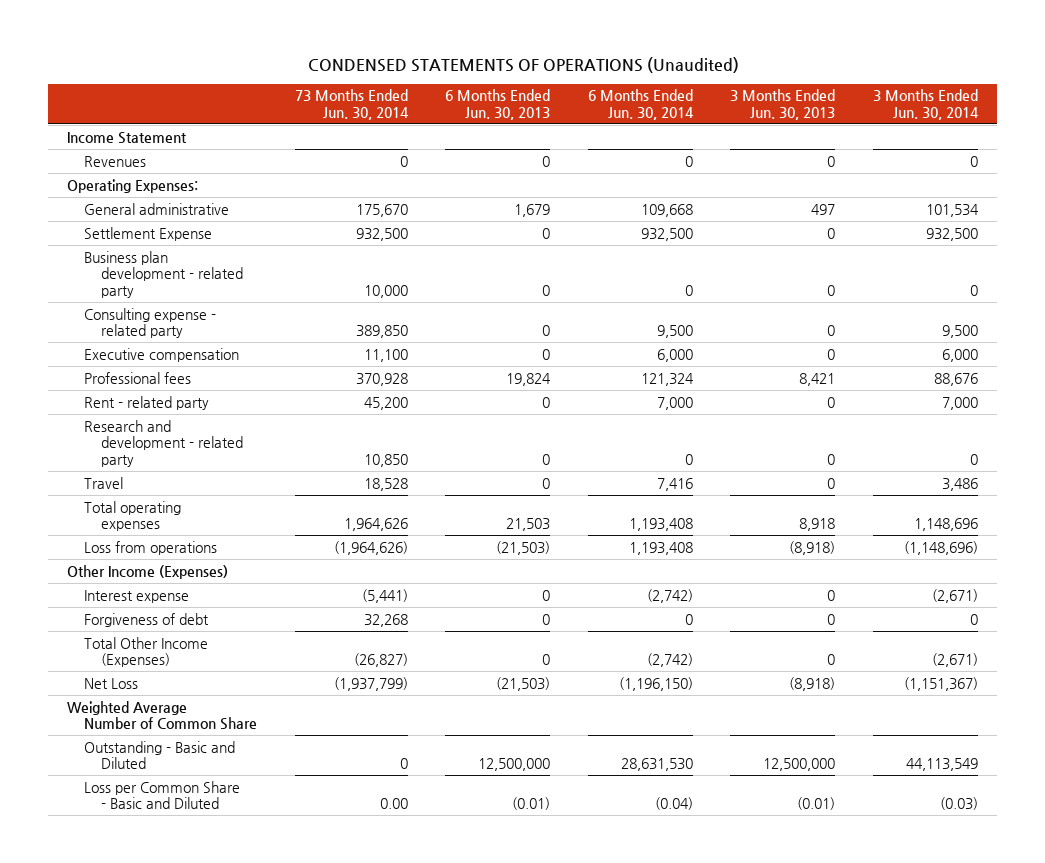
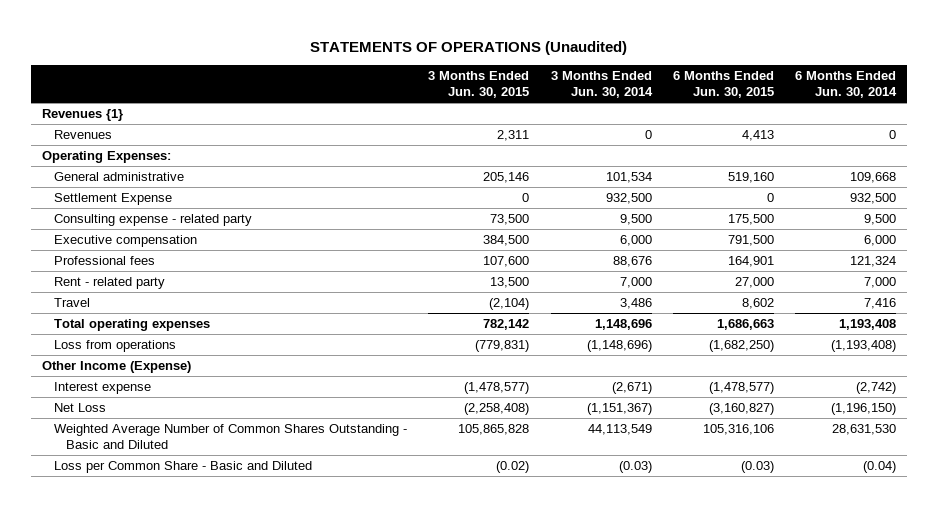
[307,56,739,73] CONDENSED STATEMENTS OF OPERATIONS (Unaudited) -> [309,40,627,55] STATEMENTS OF OPERATIONS (Unaudited)
[294,89,409,120] 73 Months Ended Jun. 30, 2014 -> none
[445,89,551,120] 6 Months Ended Jun. 30, 2013 -> none
[730,89,836,120] 3 Months Ended Jun. 30, 2013 -> none
none -> [428,70,530,99] 3 Months Ended Jun. 30, 2015
none -> [672,70,774,99] 6 Months Ended Jun. 30, 2015
[67,131,188,144] Income Statement -> none
none -> [41,108,123,121] Revenues {1}
[84,250,244,298] Business plan development - related party -> none
[84,419,244,467] Research and development - related party -> none
[628,541,693,555] 1,193,408 -> [831,339,897,352] (1,193,408)
[67,564,229,579] Other Income (Expenses) -> [41,360,191,373] Other Income (Expense)
[84,612,210,627] Forgiveness of debt -> none
[84,636,209,668] Total Other Income (Expenses) -> none
[67,700,258,731] Weighted Average Number of Common Share -> none
[84,740,236,770] Outstanding - Basic and Diluted -> [53,423,407,450] Weighted Average Number of Common Shares Outstanding - Basic and Diluted

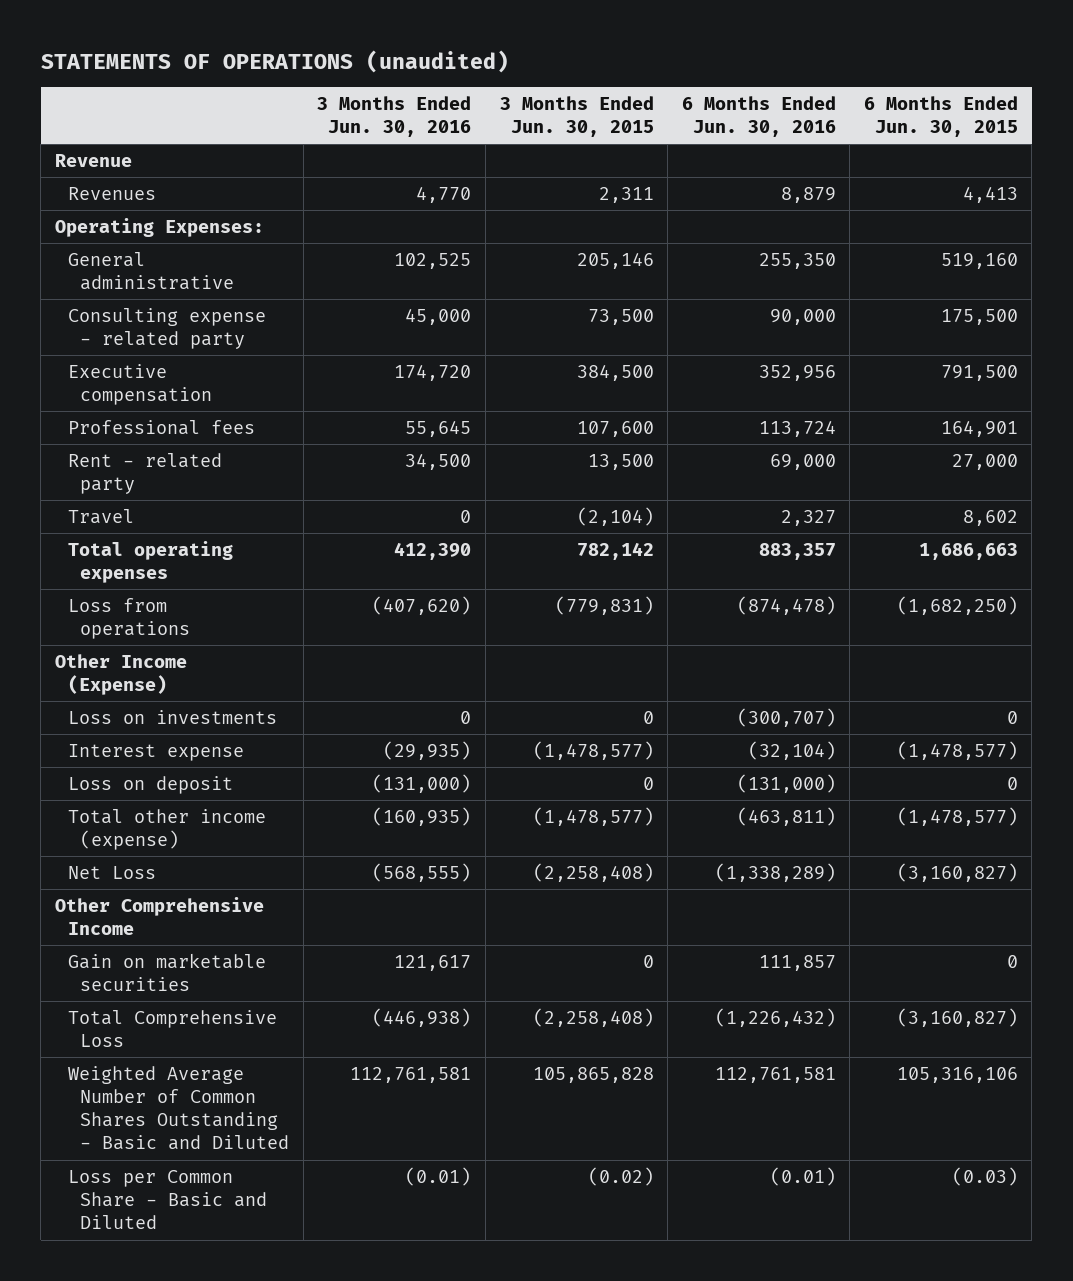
[309,40,627,55] STATEMENTS OF OPERATIONS (Unaudited) -> [40,49,509,73] STATEMENTS OF OPERATIONS (unaudited)
[550,70,653,99] 3 Months Ended Jun. 30, 2014 -> none
[795,70,898,99] 6 Months Ended Jun. 30, 2014 -> none
none -> [317,95,472,138] 3 Months Ended Jun. 30, 2016
none -> [681,95,836,138] 6 Months Ended Jun. 30, 2016
[41,108,123,121] Revenues {1} -> [54,154,132,168] Revenue
[53,192,172,205] Settlement Expense -> none
none -> [67,710,277,725] Loss on investments
none -> [67,776,233,795] Loss on deposit
none -> [67,809,266,851] Total other income (expense)
none -> [54,897,264,936] Other Comprehensive Income
none -> [67,953,266,992] Gain on marketable securities
none -> [67,1010,277,1048] Total Comprehensive Loss

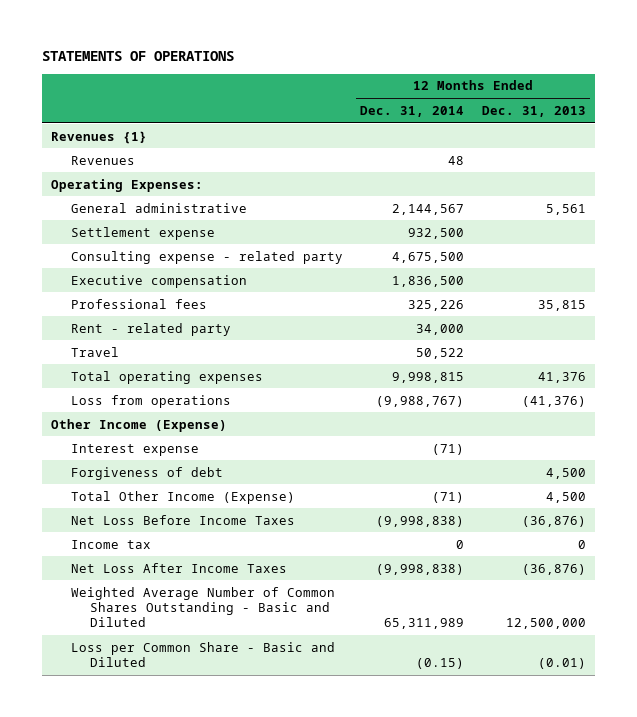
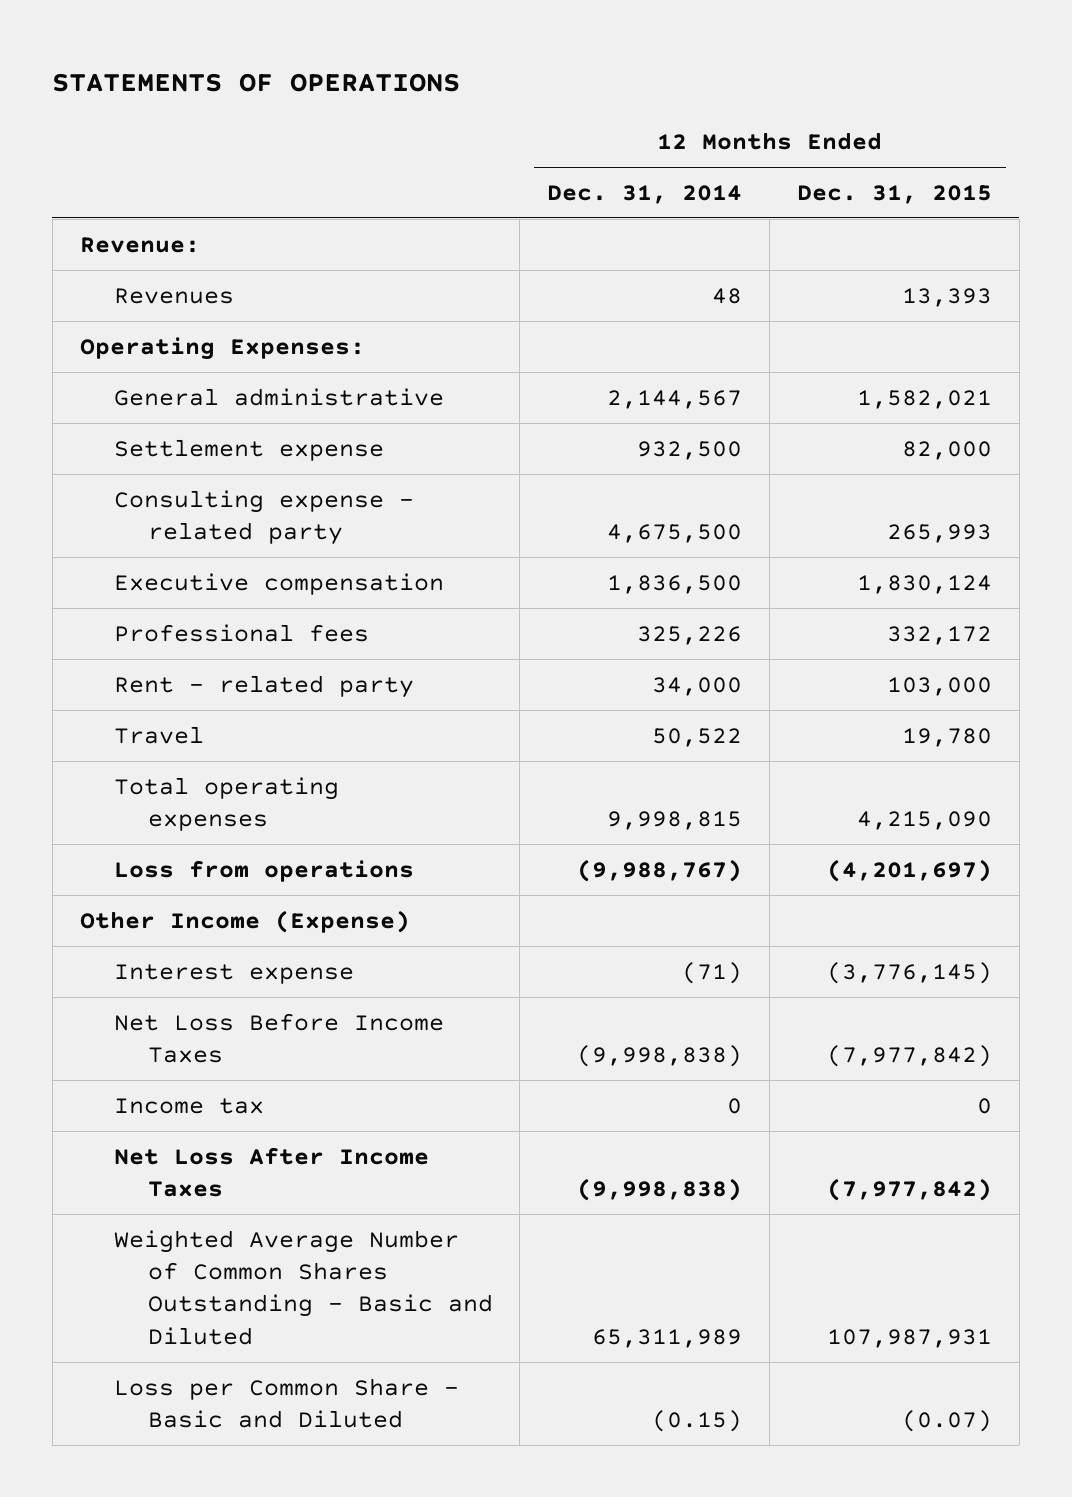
[481,105,586,117] Dec. 31, 2013 -> none
none -> [796,184,992,204] Dec. 31, 2015
[50,130,147,144] Revenues {1} -> [79,236,200,253] Revenue:
[70,466,223,480] Forgiveness of debt -> none
[70,490,295,504] Total Other Income (Expense) -> none

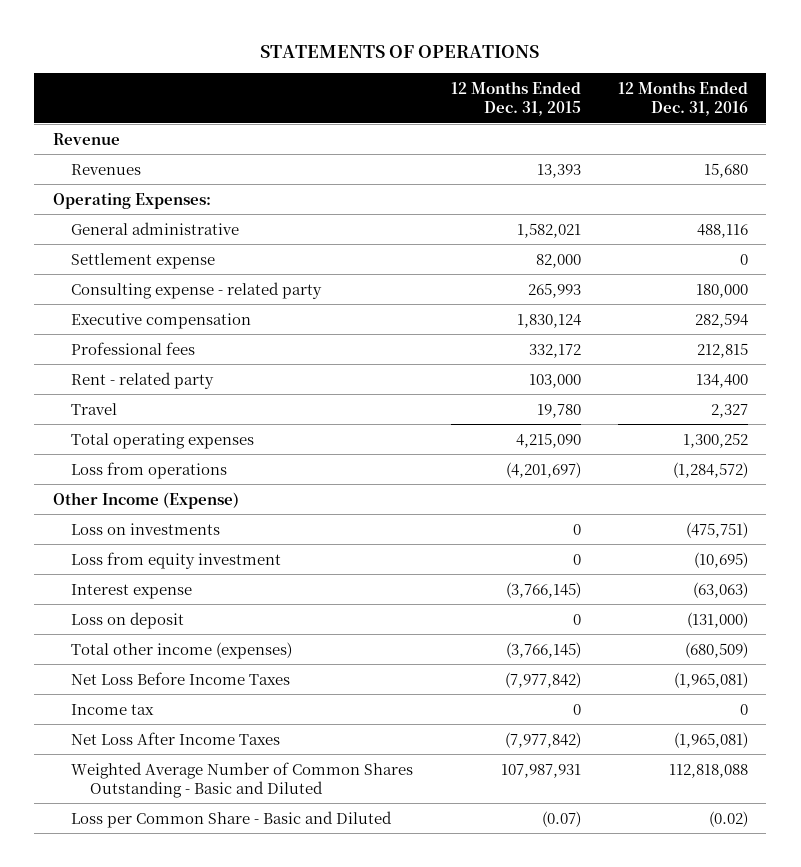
[547,184,743,204] Dec. 31, 2014 -> none
none -> [617,80,748,117] 12 Months Ended Dec. 31, 2016
[79,236,200,253] Revenue: -> [53,132,121,145] Revenue
none -> [71,522,221,535] Loss on investments
none -> [71,551,282,569] Loss from equity investment
[826,961,992,984] (3,776,145) -> [505,581,581,598] (3,766,145)
none -> [71,611,185,629] Loss on deposit
none -> [71,641,293,659] Total other income (expenses)

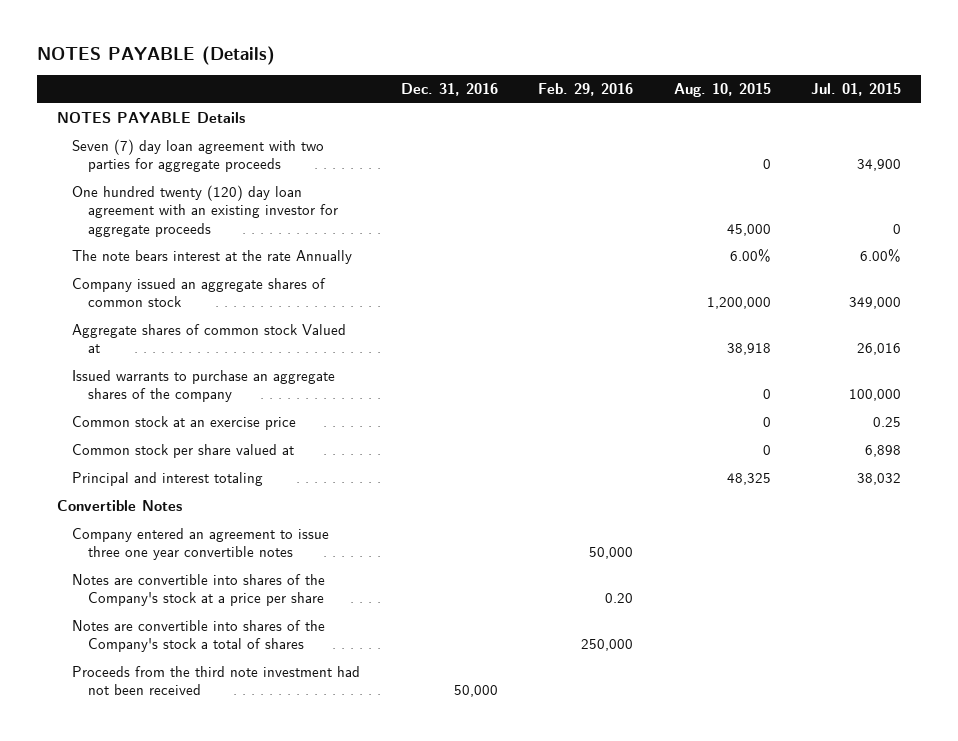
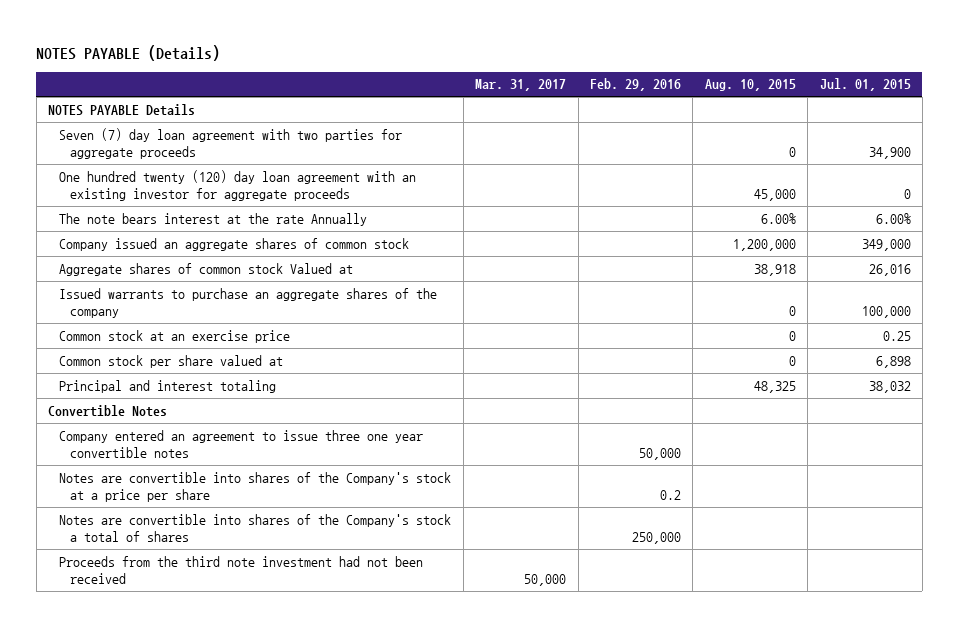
[400,83,498,97] Dec. 31, 2016 -> none
none -> [475,79,567,92] Mar. 31, 2017
[605,593,634,604] 0.20 -> [659,490,681,501] 0.2

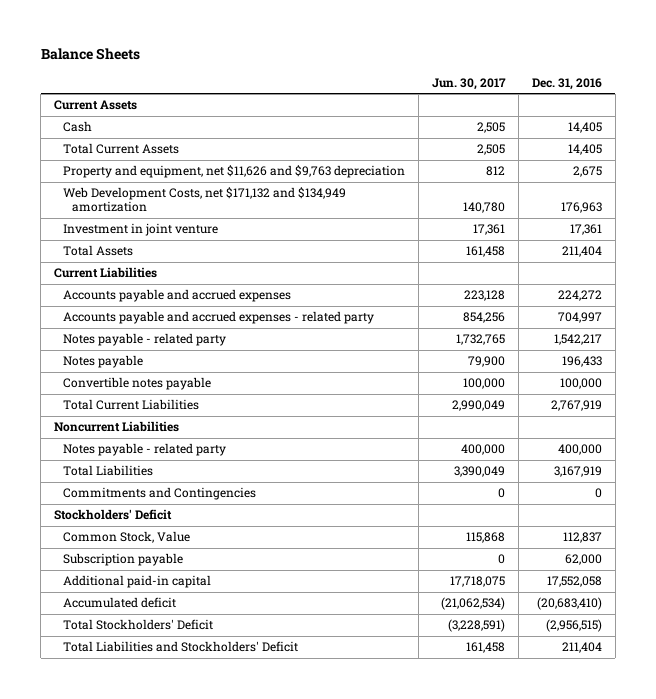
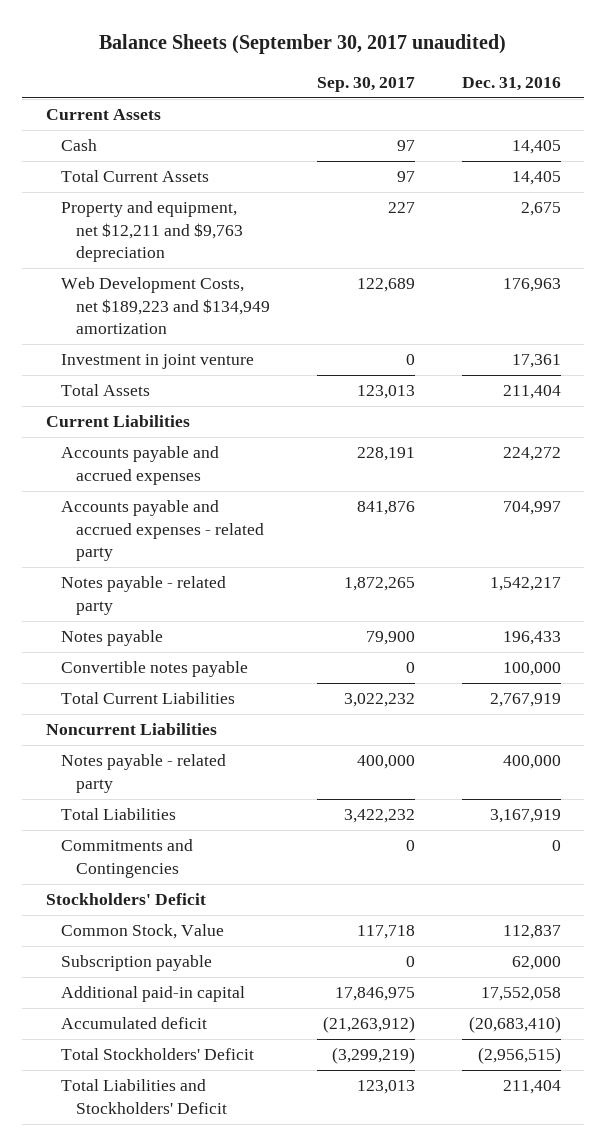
[40,48,140,61] Balance Sheets -> [99,33,507,54] Balance Sheets (September 30, 2017 unaudited)
[431,77,506,90] Jun. 30, 2017 -> none
none -> [317,76,416,92] Sep. 30, 2017
[63,165,406,179] Property and equipment, net $11,626 and $9,763 depreciation -> [60,201,244,262] Property and equipment, net $12,211 and $9,763 depreciation
[63,187,347,213] Web Development Costs, net $171,132 and $134,949 amortization -> [60,277,271,334] Web Development Costs, net $189,223 and $134,949 amortization

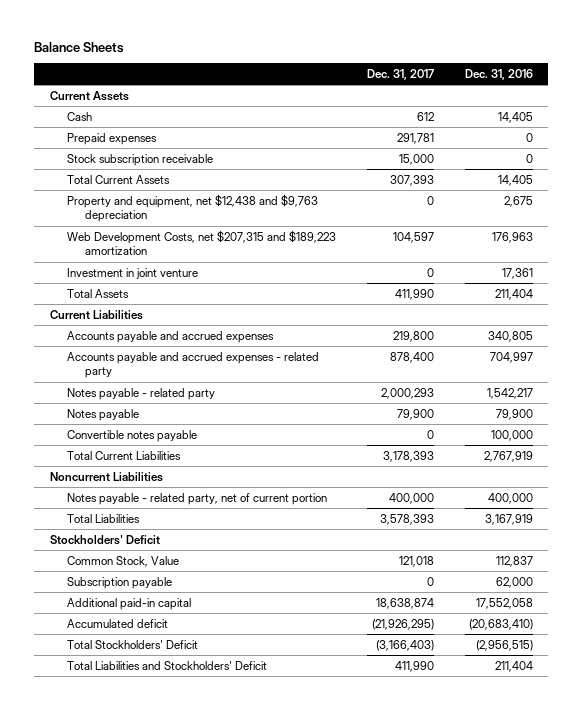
[99,33,507,54] Balance Sheets (September 30, 2017 unaudited) -> [34,41,125,53] Balance Sheets
[317,76,416,92] Sep. 30, 2017 -> none
none -> [366,68,434,80] Dec. 31, 2017
none -> [67,132,158,145] Prepaid expenses
none -> [67,153,214,166] Stock subscription receivable
[60,201,244,262] Property and equipment, net $12,211 and $9,763 depreciation -> [67,193,319,223] Property and equipment, net $12,438 and $9,763 depreciation
[60,277,271,334] Web Development Costs, net $189,223 and $134,949 amortization -> [67,229,337,256] Web Development Costs, net $207,315 and $189,223 amortization
[503,447,562,462] 224,272 -> [487,330,533,342] 340,805
[503,631,562,646] 196,433 -> [495,408,533,420] 79,900
[60,754,226,793] Notes payable - related party -> [67,492,328,505] Notes payable - related party, net of current portion
[60,839,193,878] Commitments and Contingencies -> none

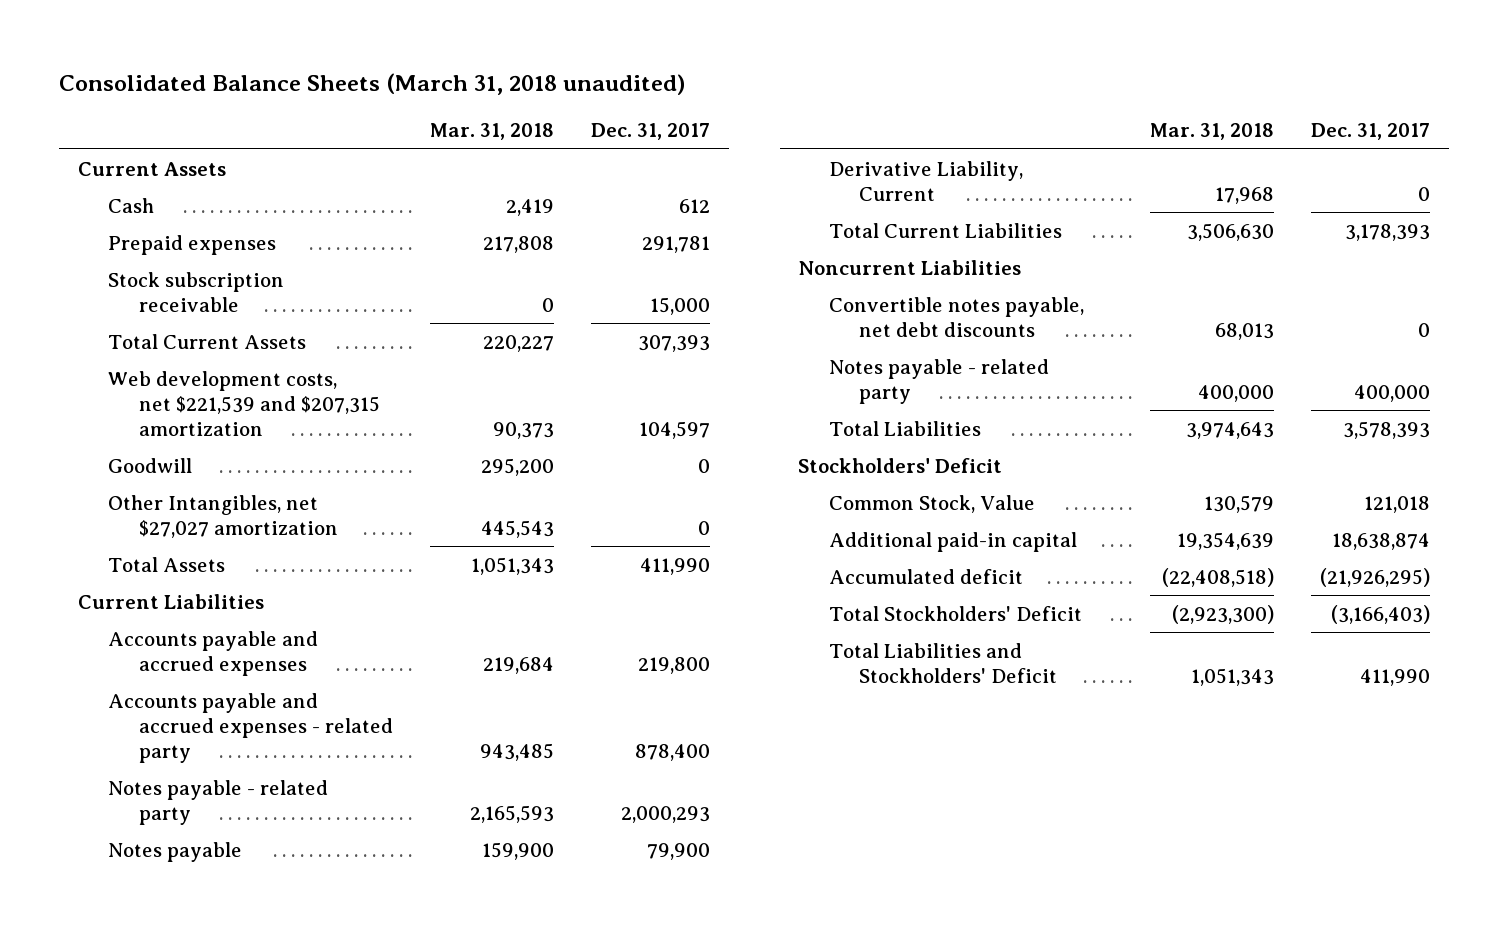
[34,41,125,53] Balance Sheets -> [59,73,686,96] Consolidated Balance Sheets (March 31, 2018 unaudited)
[464,68,533,80] Dec. 31, 2016 -> none
none -> [430,123,555,141] Mar. 31, 2018
[67,193,319,223] Property and equipment, net $12,438 and $9,763 depreciation -> none
[67,267,199,279] Investment in joint venture -> none
[67,229,337,256] Web Development Costs, net $207,315 and $189,223 amortization -> [108,370,380,436] Web development costs, net $221,539 and $207,315 amortization
none -> [108,457,193,473] Goodwill
none -> [108,494,338,538] Other Intangibles, net $27,027 amortization
[67,429,198,442] Convertible notes payable -> none
none -> [828,160,1023,201] Derivative Liability, Current
none -> [828,296,1084,337] Convertible notes payable, net debt discounts
[67,492,328,505] Notes payable - related party, net of current portion -> [828,358,1049,404] Notes payable - related party
[67,576,173,589] Subscription payable -> none

